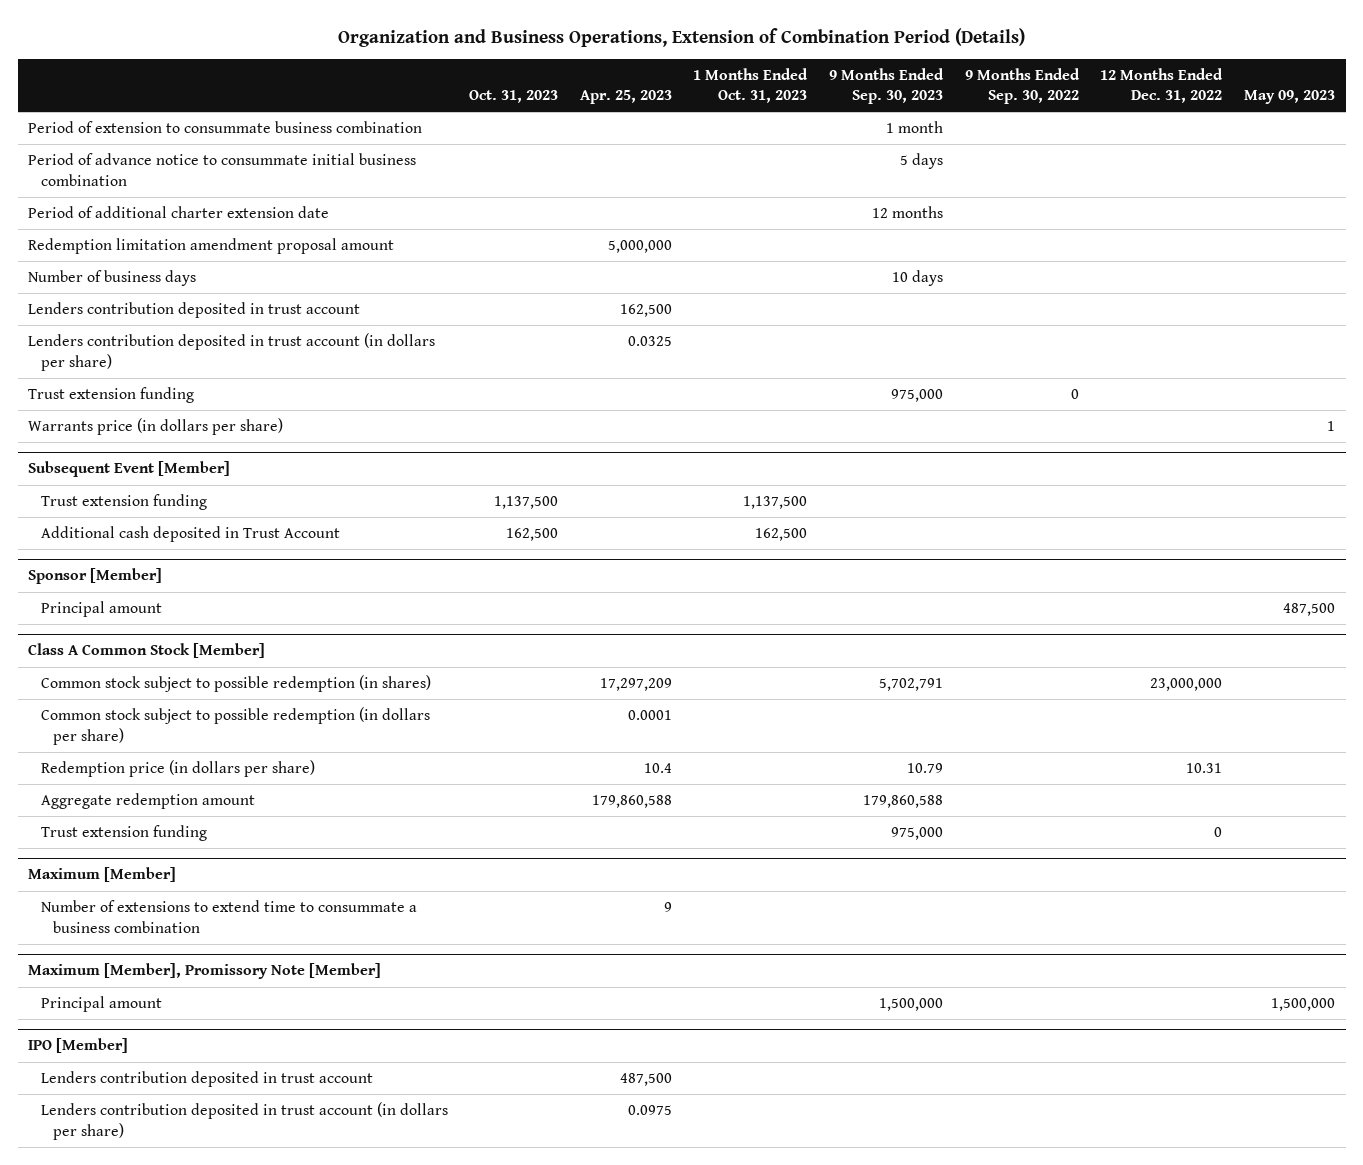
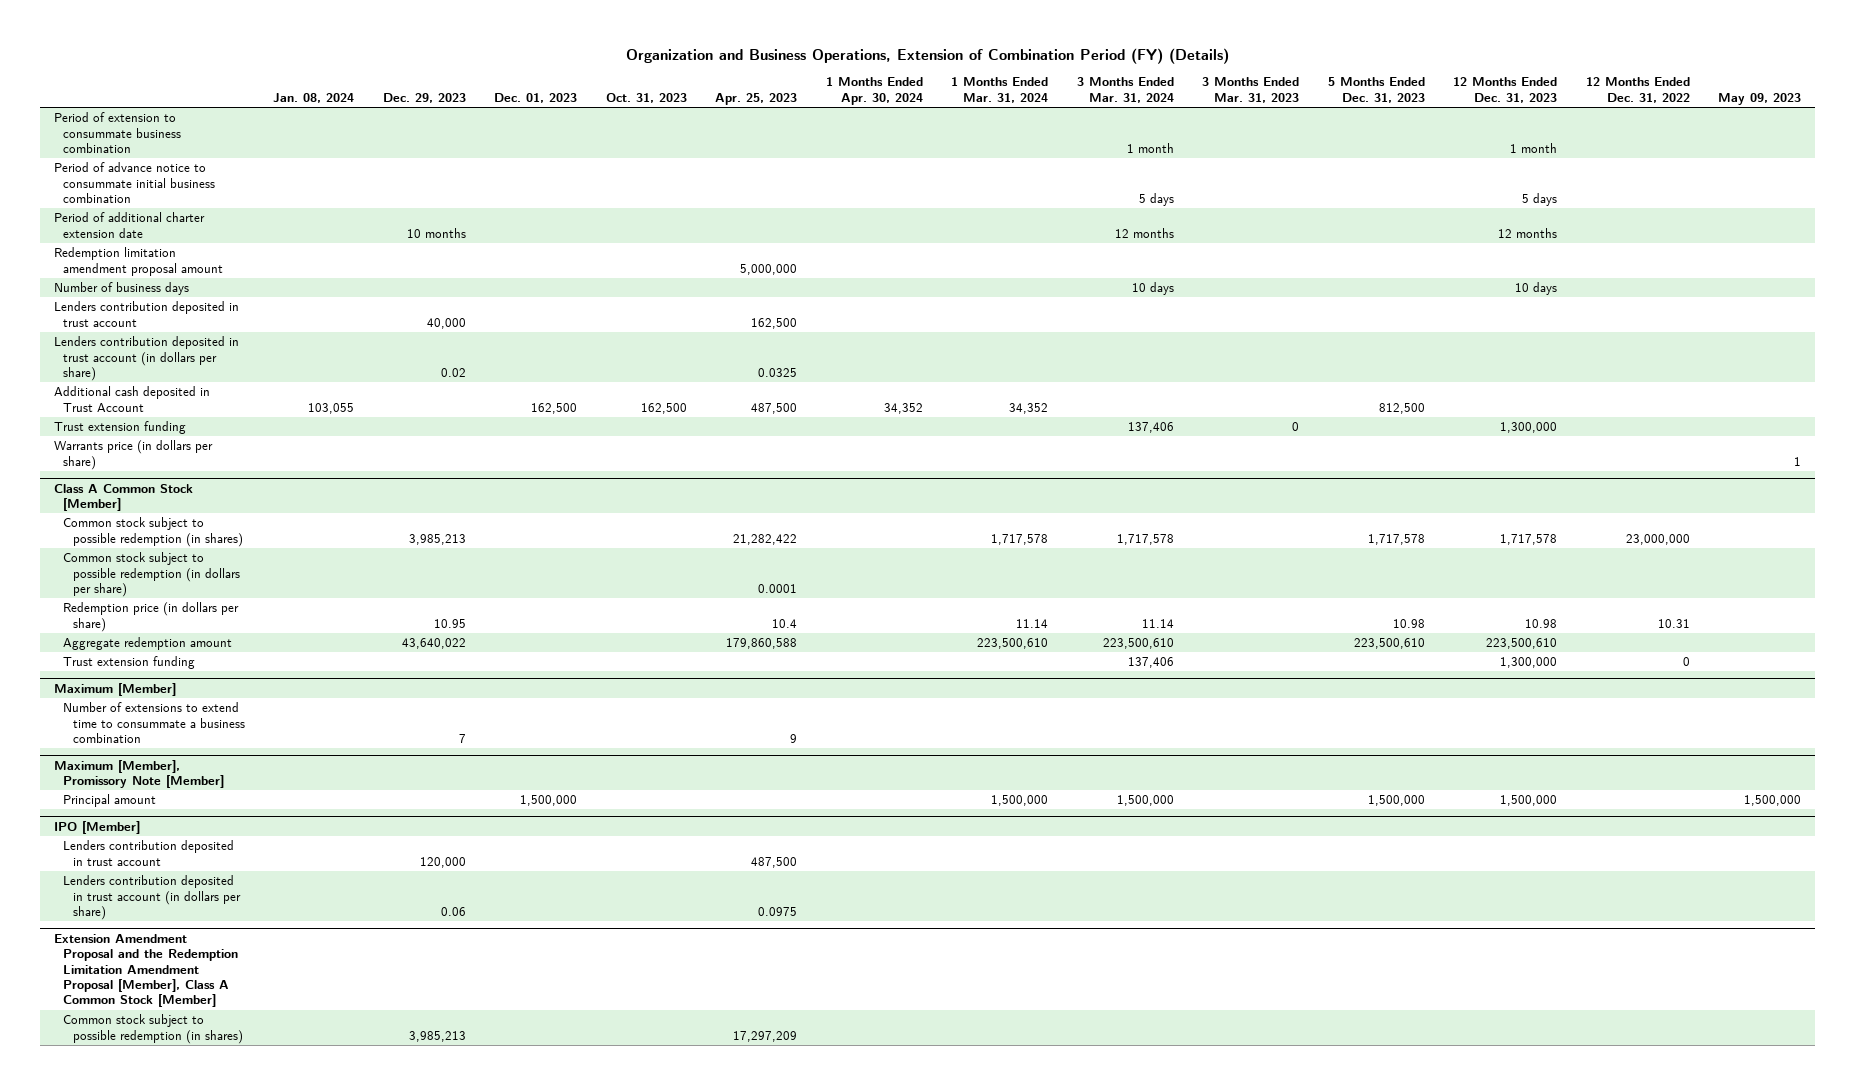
[337,27,1025,47] Organization and Business Operations, Extension of Combination Period (Details) -> [625,47,1229,64] Organization and Business Operations, Extension of Combination Period (FY) (Details)
[693,67,809,104] 1 Months Ended Oct. 31, 2023 -> none
[829,67,945,105] 9 Months Ended Sep. 30, 2023 -> none
[964,67,1080,105] 9 Months Ended Sep. 30, 2022 -> none
none -> [273,92,355,103] Jan. 08, 2024
none -> [382,92,466,103] Dec. 29, 2023
none -> [494,92,578,103] Dec. 01, 2023
none -> [825,77,923,105] 1 Months Ended Apr. 30, 2024
none -> [951,77,1049,103] 1 Months Ended Mar. 31, 2024
none -> [1076,77,1174,103] 3 Months Ended Mar. 31, 2024
none -> [1202,77,1300,103] 3 Months Ended Mar. 31, 2023
none -> [1327,77,1425,103] 5 Months Ended Dec. 31, 2023
none -> [1453,77,1558,103] 12 Months Ended Dec. 31, 2023
none -> [54,386,211,412] Additional cash deposited in Trust Account
[28,461,231,478] Subsequent Event [Member] -> none
[40,494,207,511] Trust extension funding -> none
[40,526,340,543] Additional cash deposited in Trust Account -> none
[28,568,163,585] Sponsor [Member] -> none
[40,601,162,618] Principal amount -> none
[599,678,672,692] 17,297,209 -> [733,533,798,545] 21,282,422
none -> [54,933,239,1008] Extension Amendment Proposal and the Redemption Limitation Amendment Proposal [Member], Class A Common Stock [Member]
none -> [63,1014,243,1044] Common stock subject to possible redemption (in shares)

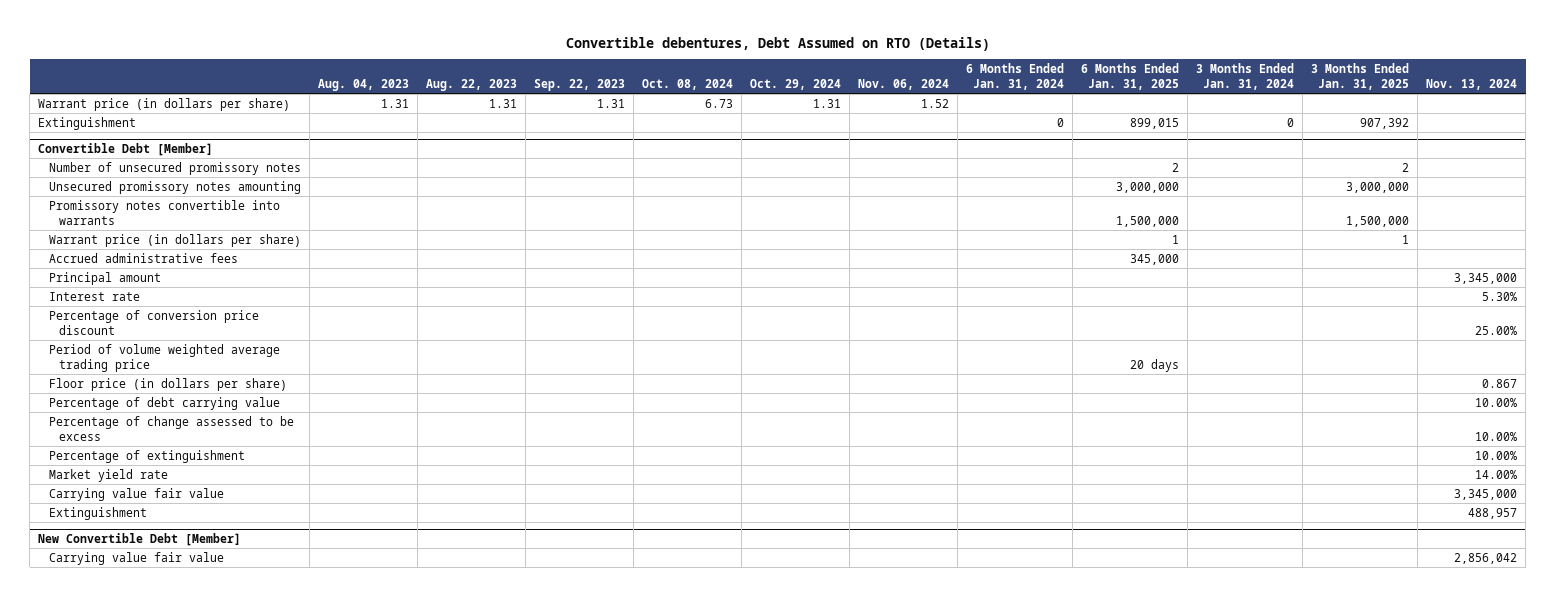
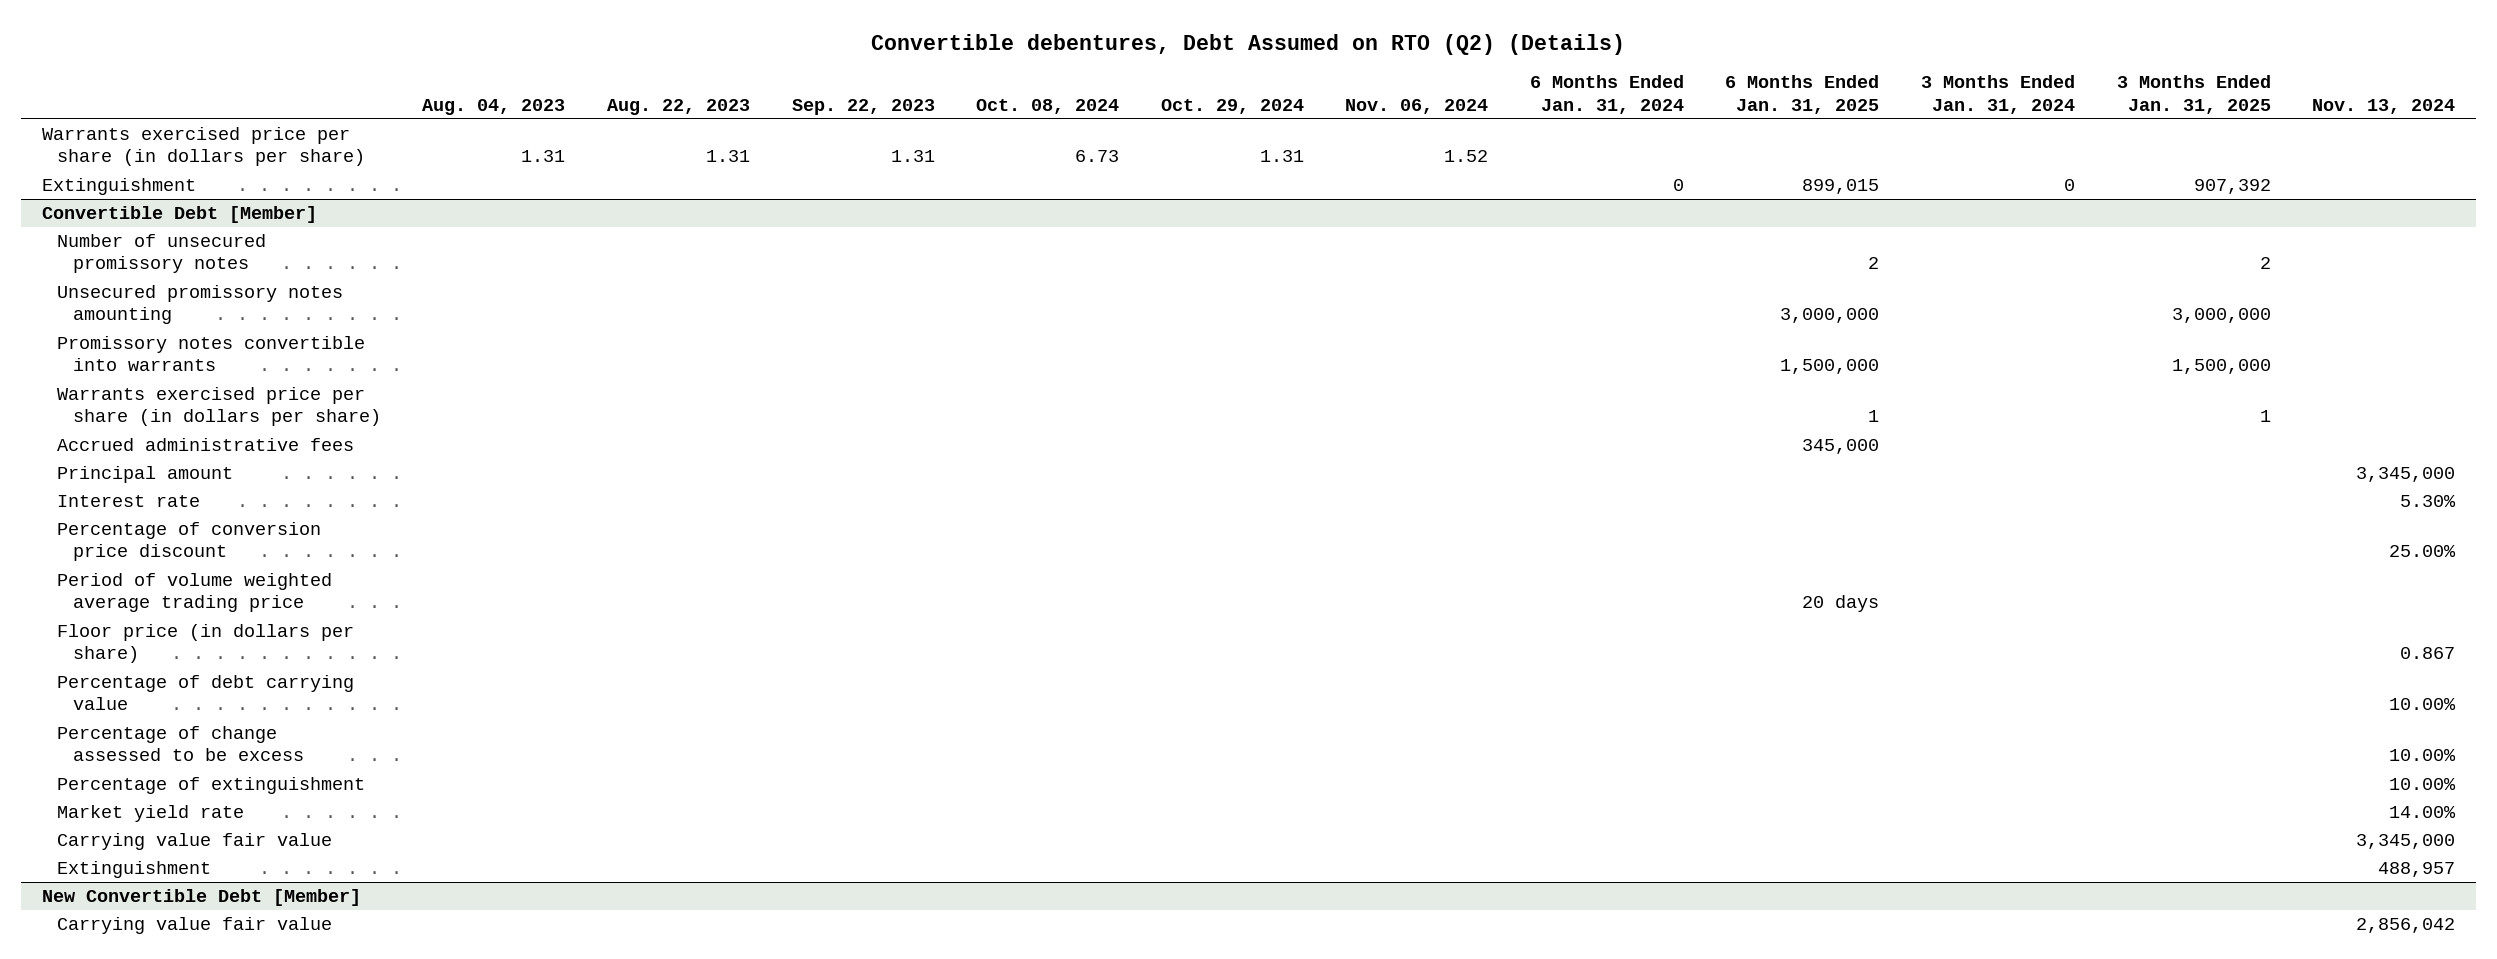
[565,36,990,51] Convertible debentures, Debt Assumed on RTO (Details) -> [871,33,1626,55] Convertible debentures, Debt Assumed on RTO (Q2) (Details)
[38,97,291,111] Warrant price (in dollars per share) -> [41,127,366,167] Warrants exercised price per share (in dollars per share)
[48,233,301,247] Warrant price (in dollars per share) -> [57,387,381,427] Warrants exercised price per share (in dollars per share)

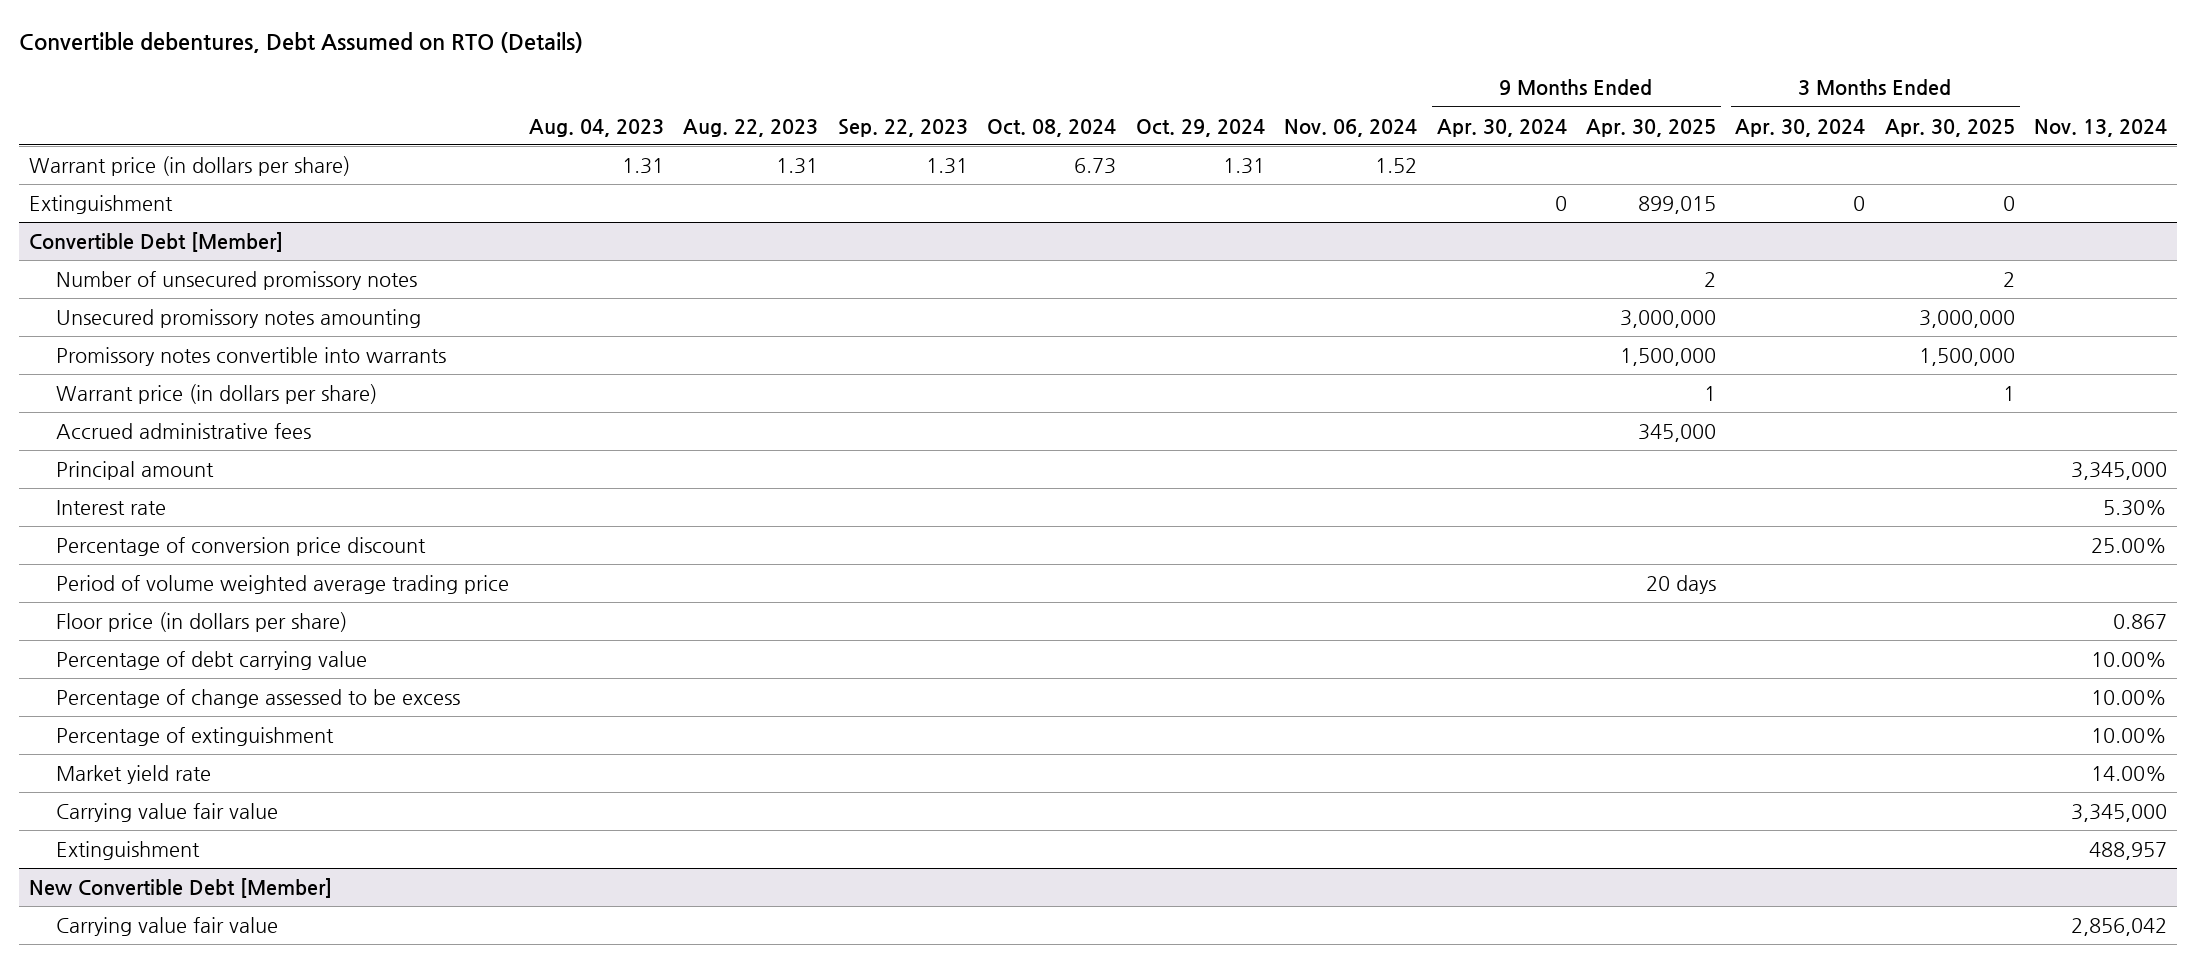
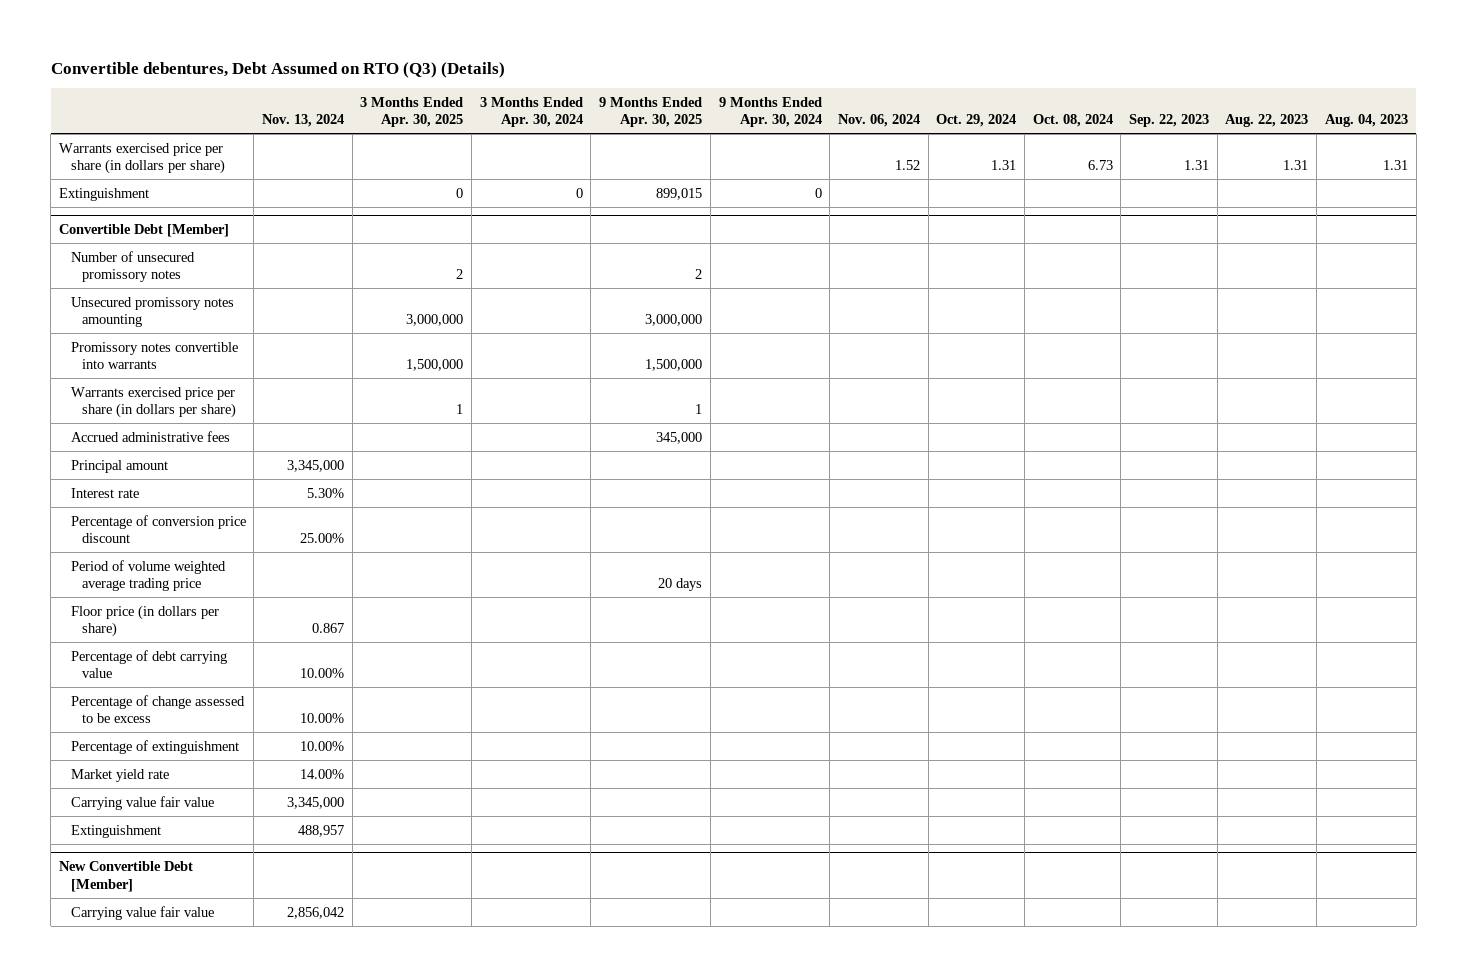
[19,32,584,54] Convertible debentures, Debt Assumed on RTO (Details) -> [50,61,505,78] Convertible debentures, Debt Assumed on RTO (Q3) (Details)
[28,155,350,176] Warrant price (in dollars per share) -> [58,142,225,174] Warrants exercised price per share (in dollars per share)
[56,383,378,404] Warrant price (in dollars per share) -> [70,386,237,418] Warrants exercised price per share (in dollars per share)

